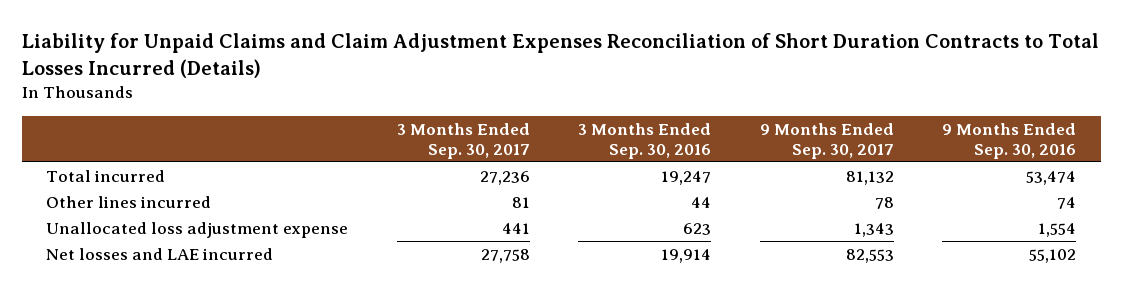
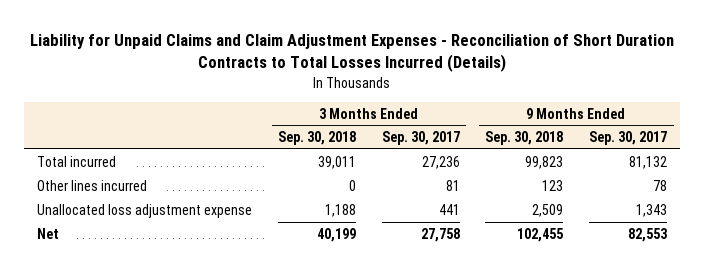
[21,33,1099,79] Liability for Unpaid Claims and Claim Adjustment Expenses Reconciliation of Short Duration Contracts to Total Losses Incurred (Details) -> [30,34,675,73] Liability for Unpaid Claims and Claim Adjustment Expenses - Reconciliation of Short Duration Contracts to Total Losses Incurred (Details)
[578,122,712,159] 3 Months Ended Sep. 30, 2016 -> none
[942,122,1077,159] 9 Months Ended Sep. 30, 2016 -> none
none -> [277,131,356,146] Sep. 30, 2018
none -> [485,131,564,146] Sep. 30, 2018
[46,248,274,261] Net losses and LAE incurred -> [37,227,60,239] Net

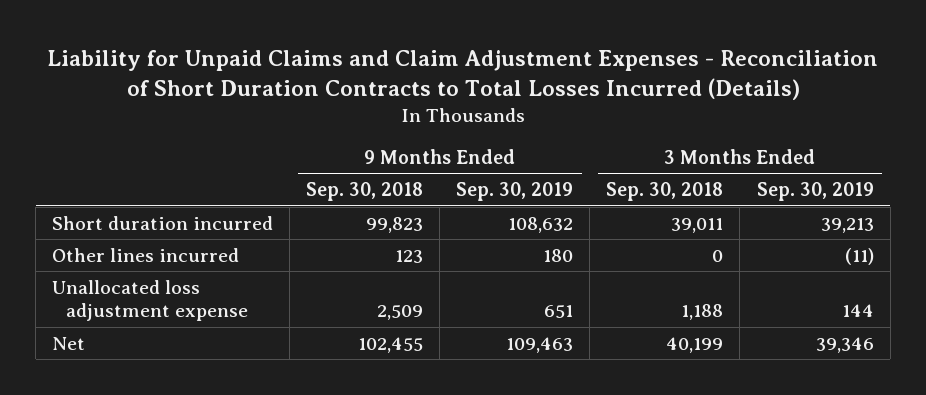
[381,131,460,146] Sep. 30, 2017 -> none
[589,131,668,146] Sep. 30, 2017 -> none
none -> [456,182,574,202] Sep. 30, 2019
none -> [756,182,874,202] Sep. 30, 2019
[37,155,117,167] Total incurred -> [52,215,274,230] Short duration incurred

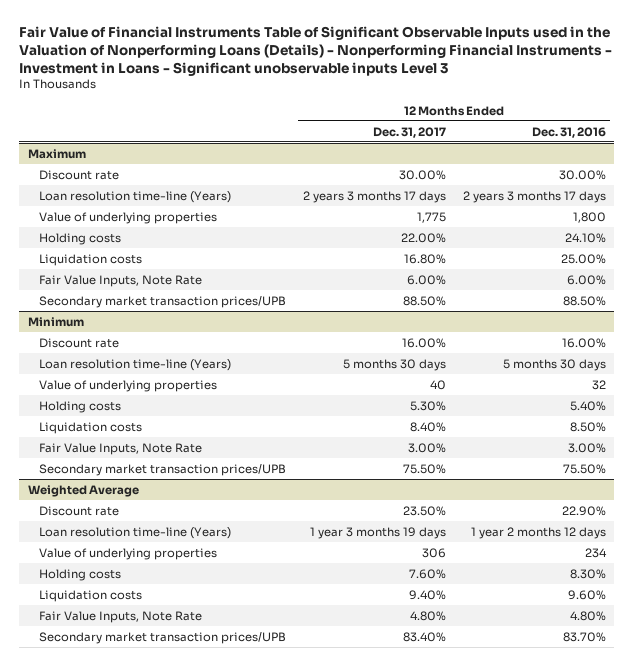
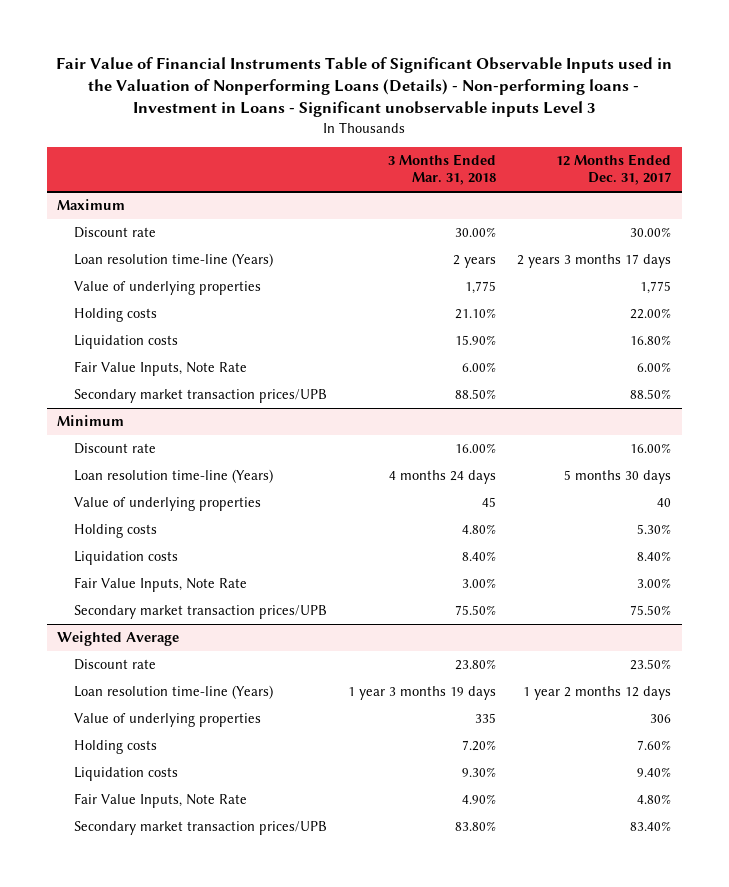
[19,25,613,76] Fair Value of Financial Instruments Table of Significant Observable Inputs used in the Valuation of Nonperforming Loans (Details) - Nonperforming Financial Instruments - Investment in Loans - Significant unobservable inputs Level 3 -> [56,56,673,118] Fair Value of Financial Instruments Table of Significant Observable Inputs used in the Valuation of Nonperforming Loans (Details) - Non-performing loans - Investment in Loans - Significant unobservable inputs Level 3
[531,126,606,138] Dec. 31, 2016 -> none
none -> [388,154,497,186] 3 Months Ended Mar. 31, 2018
[309,526,446,539] 1 year 3 months 19 days -> [523,686,672,701] 1 year 2 months 12 days

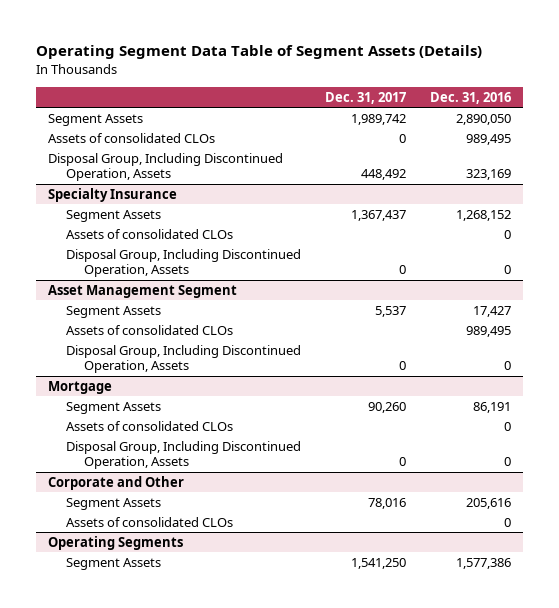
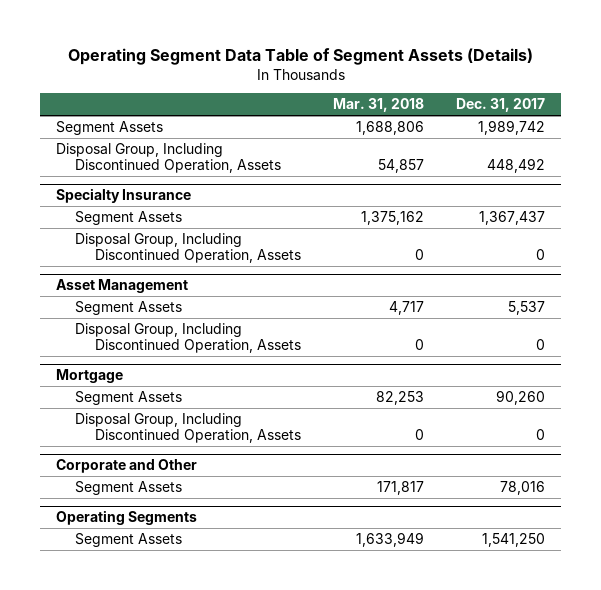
[429,91,511,104] Dec. 31, 2016 -> none
none -> [333,98,425,113] Mar. 31, 2018
[47,132,215,143] Assets of consolidated CLOs -> none
[66,228,234,239] Assets of consolidated CLOs -> none
[47,284,237,298] Asset Management Segment -> [55,279,188,294] Asset Management
[66,324,234,335] Assets of consolidated CLOs -> none
[66,420,234,431] Assets of consolidated CLOs -> none
[66,516,234,527] Assets of consolidated CLOs -> none

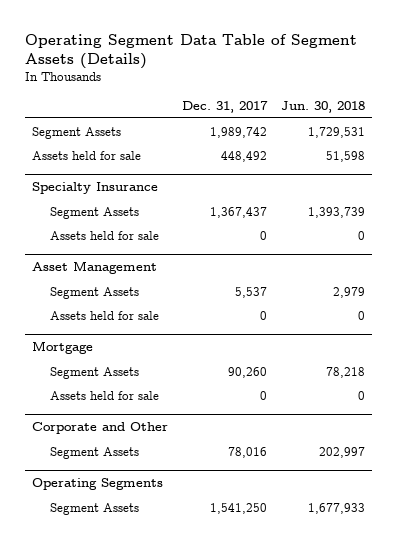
[333,98,425,113] Mar. 31, 2018 -> none
none -> [281,101,366,114] Jun. 30, 2018
[55,142,282,174] Disposal Group, Including Discontinued Operation, Assets -> [32,150,142,160] Assets held for sale
[75,232,302,264] Disposal Group, Including Discontinued Operation, Assets -> [49,230,159,240] Assets held for sale
[75,322,302,354] Disposal Group, Including Discontinued Operation, Assets -> [49,310,159,320] Assets held for sale
[75,412,302,444] Disposal Group, Including Discontinued Operation, Assets -> [49,390,159,400] Assets held for sale

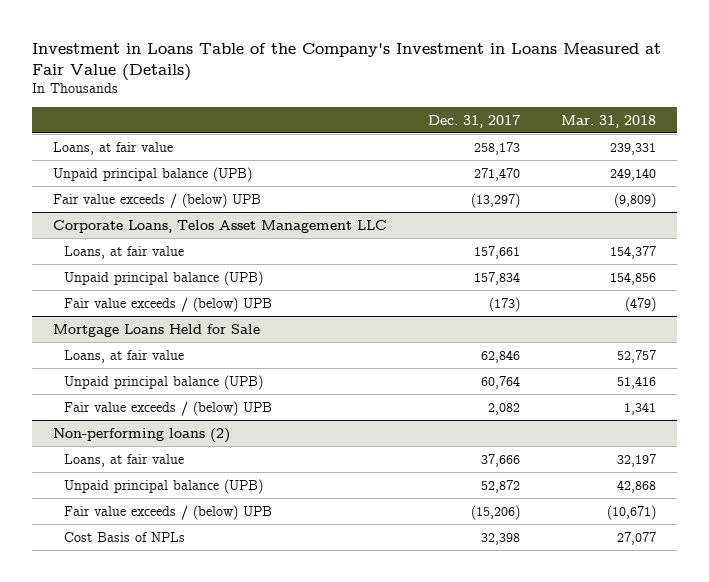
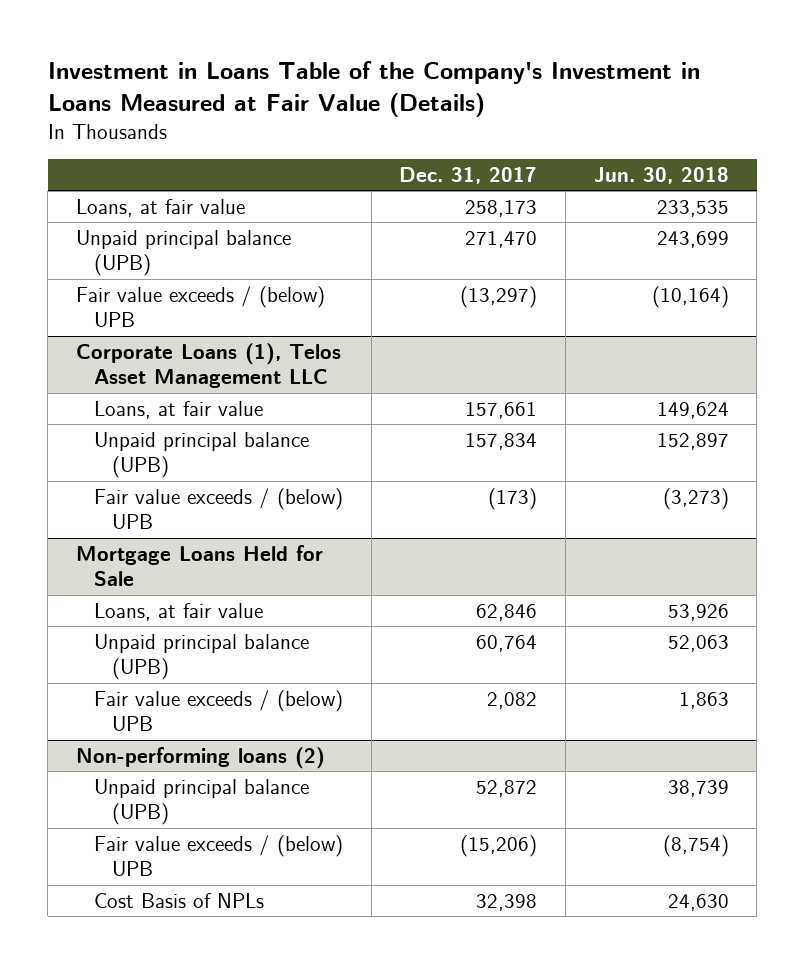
[561,114,657,128] Mar. 31, 2018 -> none
none -> [593,166,729,184] Jun. 30, 2018
[52,219,387,233] Corporate Loans, Telos Asset Management LLC -> [75,342,341,389] Corporate Loans (1), Telos Asset Management LLC
[63,453,184,467] Loans, at fair value -> none

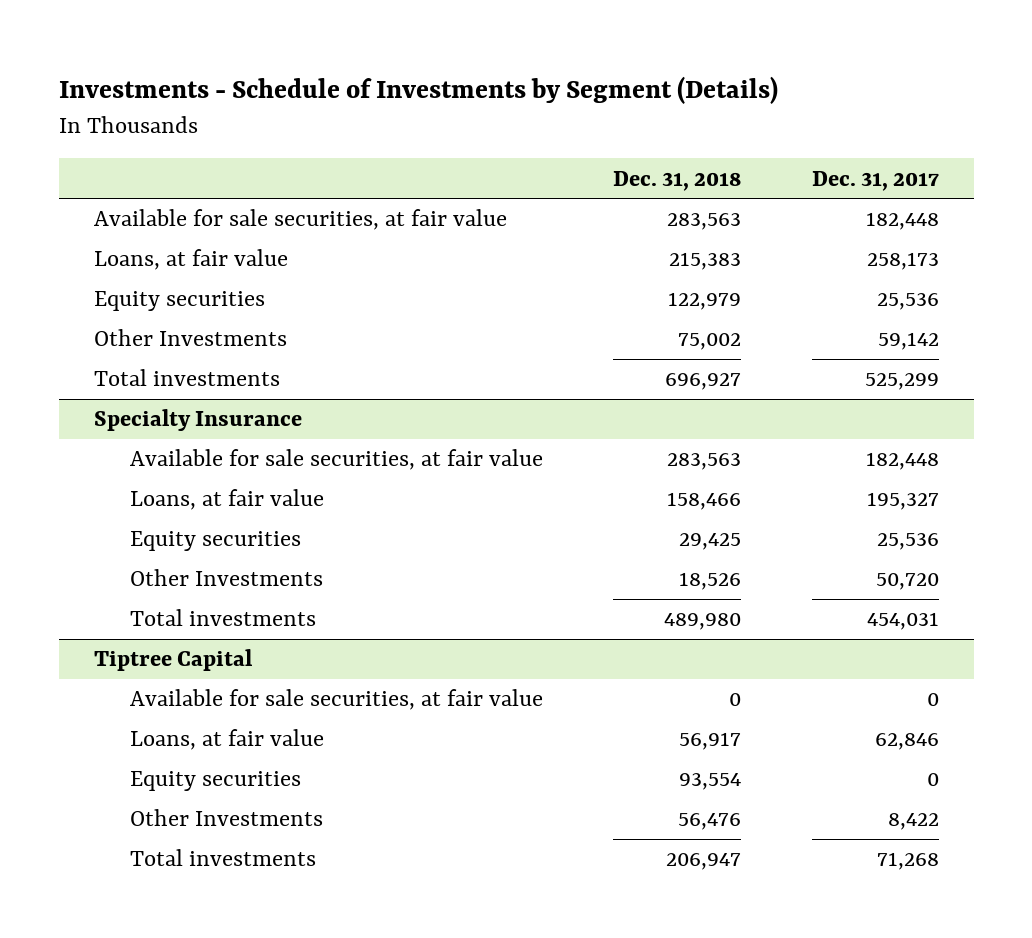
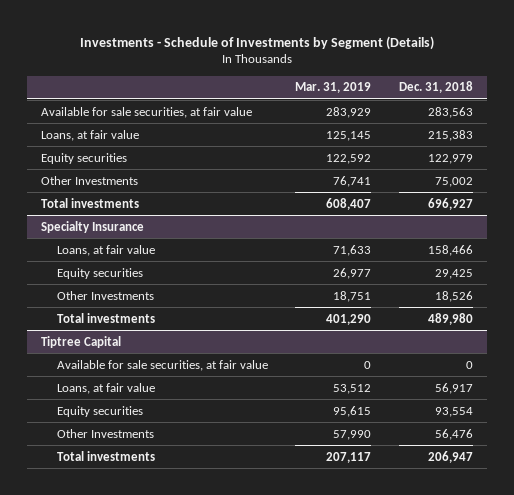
[811,170,939,191] Dec. 31, 2017 -> none
none -> [295,82,372,94] Mar. 31, 2019
[129,449,543,471] Available for sale securities, at fair value -> none

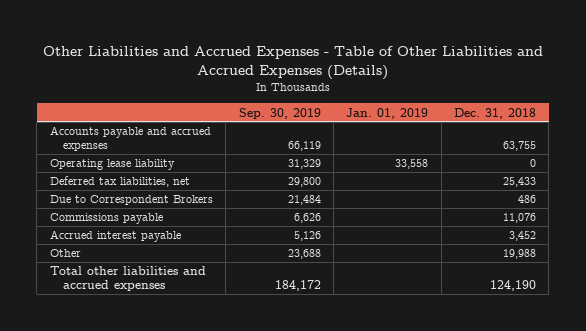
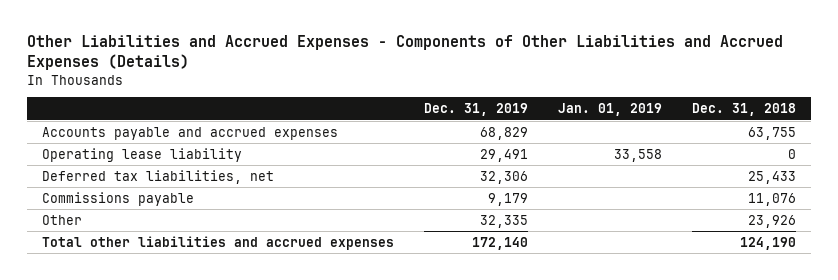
[42,45,543,80] Other Liabilities and Accrued Expenses - Table of Other Liabilities and Accrued Expenses (Details) -> [26,34,783,71] Other Liabilities and Accrued Expenses - Components of Other Liabilities and Accrued Expenses (Details)
[238,107,321,119] Sep. 30, 2019 -> none
none -> [423,103,528,117] Dec. 31, 2019
[49,195,213,206] Due to Correspondent Brokers -> none
[49,230,181,243] Accrued interest payable -> none
[502,249,536,260] 19,988 -> [747,214,796,228] 23,926

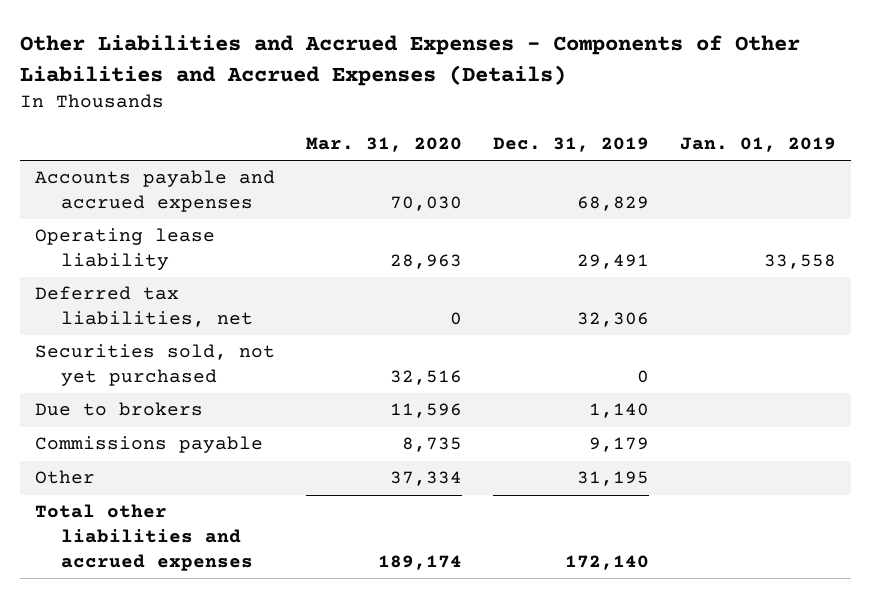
[691,103,796,117] Dec. 31, 2018 -> none
none -> [305,137,462,153] Mar. 31, 2020
none -> [35,344,276,387] Securities sold, not yet purchased
none -> [35,402,204,417] Due to brokers
[479,214,528,228] 32,335 -> [576,471,649,487] 31,195

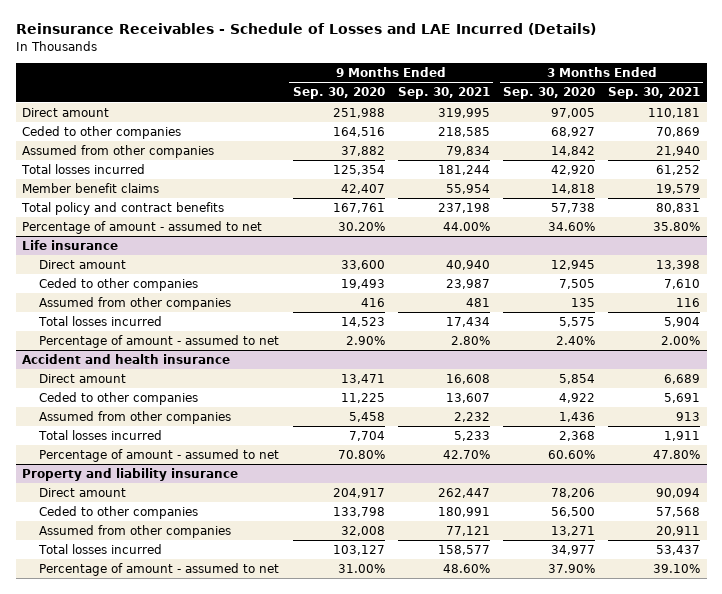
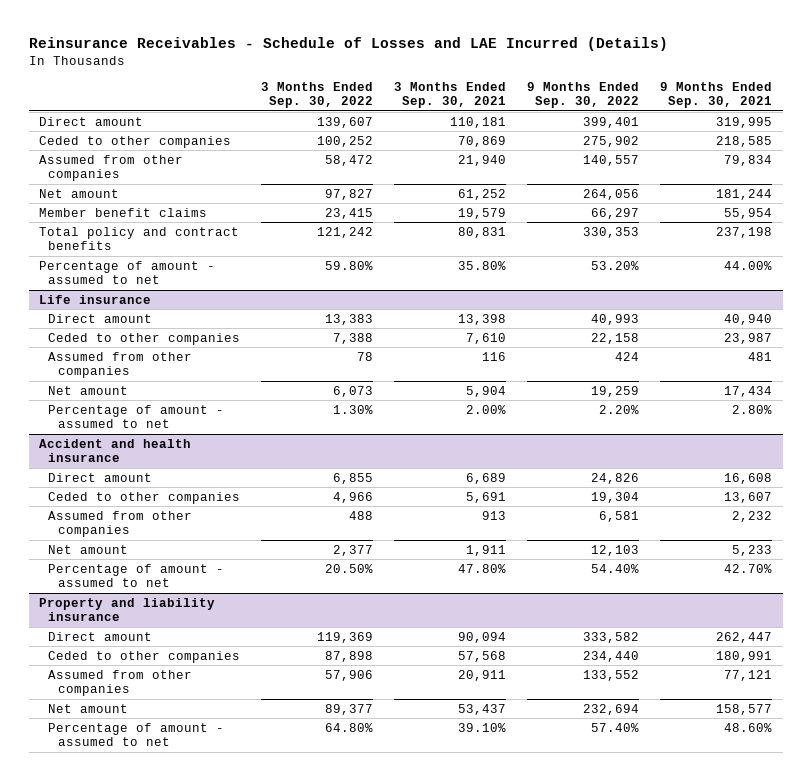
[292,87,385,100] Sep. 30, 2020 -> none
[503,87,596,100] Sep. 30, 2020 -> none
none -> [261,81,374,109] 3 Months Ended Sep. 30, 2022
none -> [527,81,640,109] 9 Months Ended Sep. 30, 2022
[21,164,146,175] Total losses incurred -> [39,188,120,198] Net amount
[38,316,163,327] Total losses incurred -> [48,385,129,395] Net amount
[38,430,163,441] Total losses incurred -> [48,544,129,554] Net amount
[38,544,163,555] Total losses incurred -> [48,703,129,713] Net amount

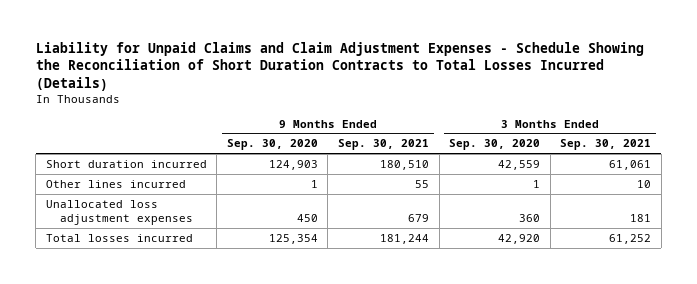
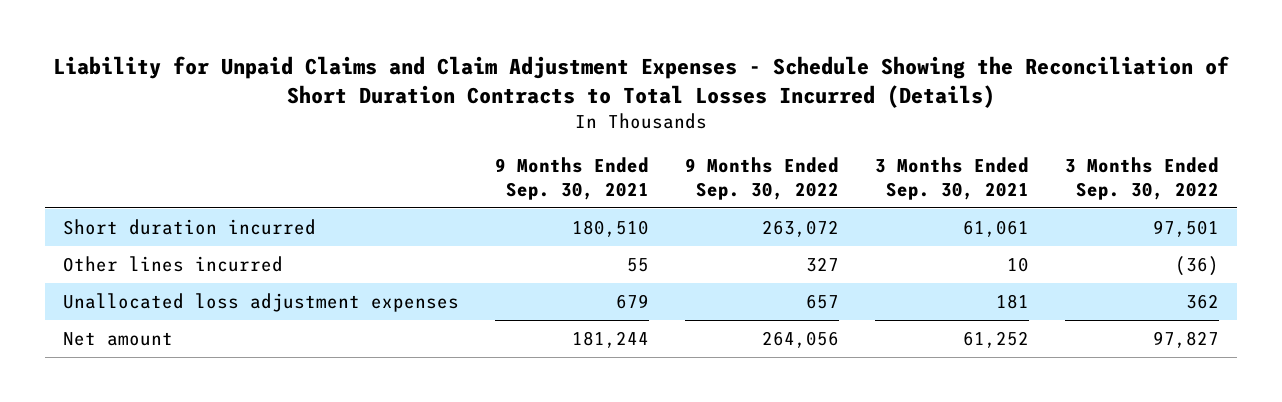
[226,139,318,151] Sep. 30, 2020 -> none
[449,139,541,151] Sep. 30, 2020 -> none
none -> [685,157,840,200] 9 Months Ended Sep. 30, 2022
none -> [1065,157,1220,200] 3 Months Ended Sep. 30, 2022
[45,233,193,242] Total losses incurred -> [63,332,174,347] Net amount

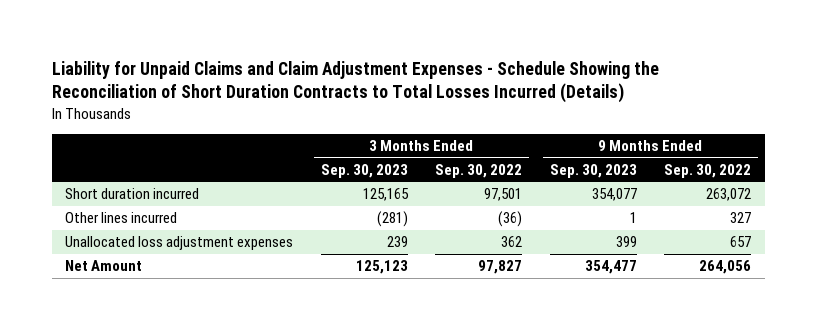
[495,157,650,200] 9 Months Ended Sep. 30, 2021 -> none
[875,157,1030,200] 3 Months Ended Sep. 30, 2021 -> none
none -> [320,163,408,178] Sep. 30, 2023
none -> [549,163,637,178] Sep. 30, 2023
[63,332,174,347] Net amount -> [65,260,143,272] Net Amount

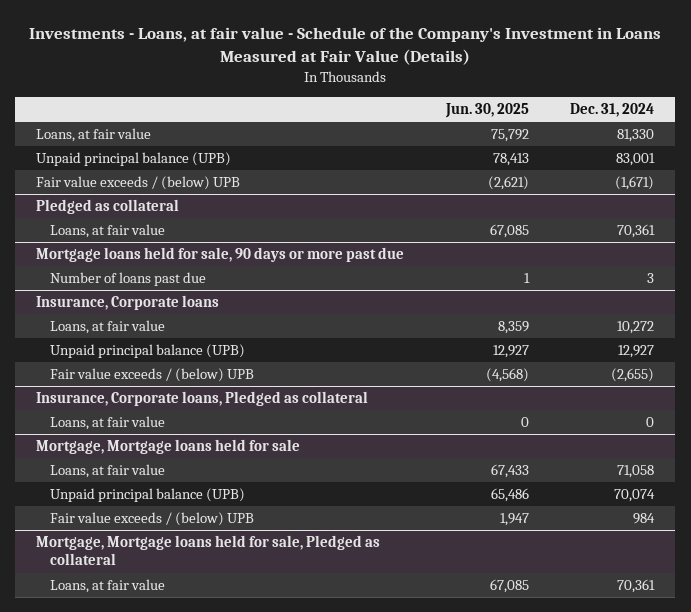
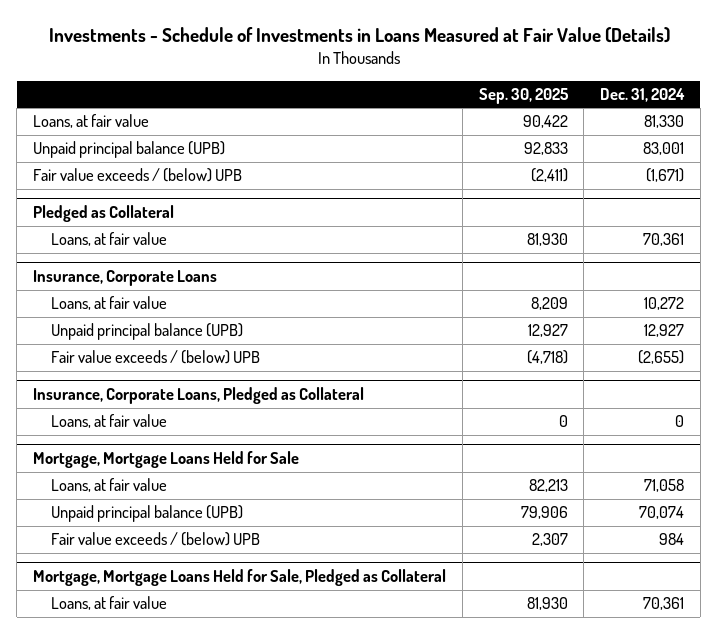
[29,26,662,65] Investments - Loans, at fair value - Schedule of the Company's Investment in Loans Measured at Fair Value (Details) -> [48,27,670,44] Investments - Schedule of Investments in Loans Measured at Fair Value (Details)
[444,103,529,119] Jun. 30, 2025 -> none
none -> [478,87,569,104] Sep. 30, 2025
[36,199,180,215] Pledged as collateral -> [33,205,175,223] Pledged as Collateral
[36,247,405,263] Mortgage loans held for sale, 90 days or more past due -> none
[50,272,207,287] Number of loans past due -> none
[36,295,220,311] Insurance, Corporate loans -> [33,270,218,287] Insurance, Corporate Loans
[36,391,369,407] Insurance, Corporate loans, Pledged as collateral -> [33,387,365,405] Insurance, Corporate Loans, Pledged as Collateral
[36,439,301,455] Mortgage, Mortgage loans held for sale -> [33,451,300,469] Mortgage, Mortgage Loans Held for Sale
[36,535,381,566] Mortgage, Mortgage loans held for sale, Pledged as collateral -> [33,569,447,587] Mortgage, Mortgage Loans Held for Sale, Pledged as Collateral

